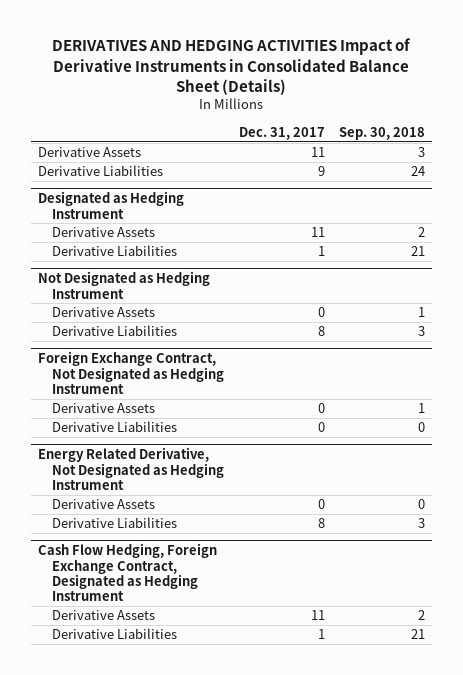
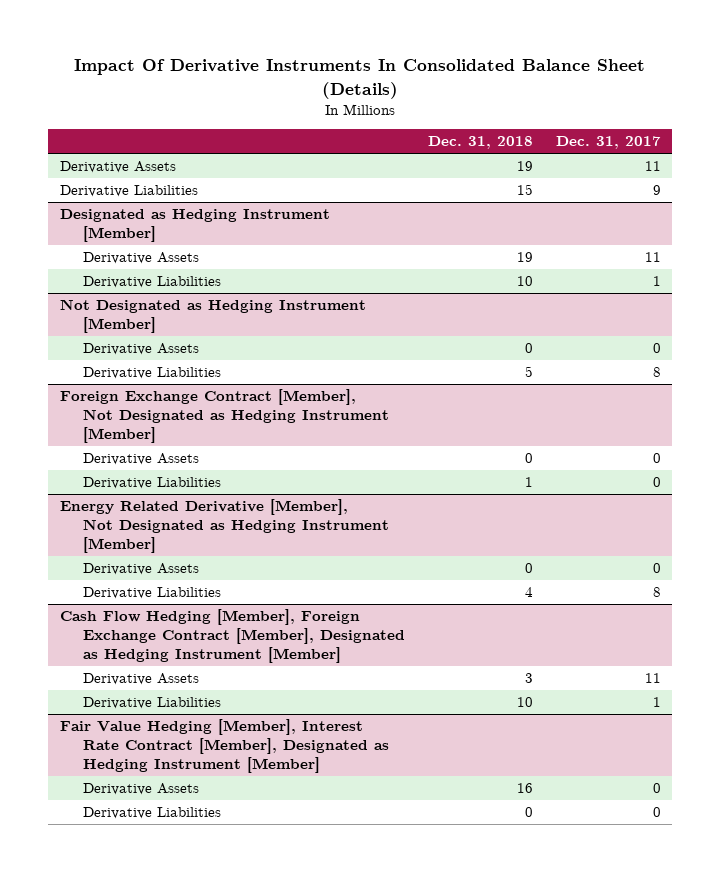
[52,38,412,95] DERIVATIVES AND HEDGING ACTIVITIES Impact of Derivative Instruments in Consolidated Balance Sheet (Details) -> [74,59,646,99] Impact Of Derivative Instruments In Consolidated Balance Sheet (Details)
[338,127,425,141] Sep. 30, 2018 -> none
none -> [428,136,534,150] Dec. 31, 2018
[38,191,185,219] Designated as Hedging Instrument -> [59,208,330,243] Designated as Hedging Instrument [Member]
[38,271,211,299] Not Designated as Hedging Instrument -> [59,298,366,334] Not Designated as Hedging Instrument [Member]
[38,351,225,394] Foreign Exchange Contract, Not Designated as Hedging Instrument -> [59,388,390,444] Foreign Exchange Contract [Member], Not Designated as Hedging Instrument [Member]
[38,447,225,490] Energy Related Derivative, Not Designated as Hedging Instrument -> [59,498,390,554] Energy Related Derivative [Member], Not Designated as Hedging Instrument [Member]
[38,543,218,602] Cash Flow Hedging, Foreign Exchange Contract, Designated as Hedging Instrument -> [59,608,406,664] Cash Flow Hedging [Member], Foreign Exchange Contract [Member], Designated as Hedging Instrument [Member]
none -> [59,718,390,774] Fair Value Hedging [Member], Interest Rate Contract [Member], Designated as Hedging Instrument [Member]
none -> [83,782,200,795] Derivative Assets
none -> [83,806,222,819] Derivative Liabilities

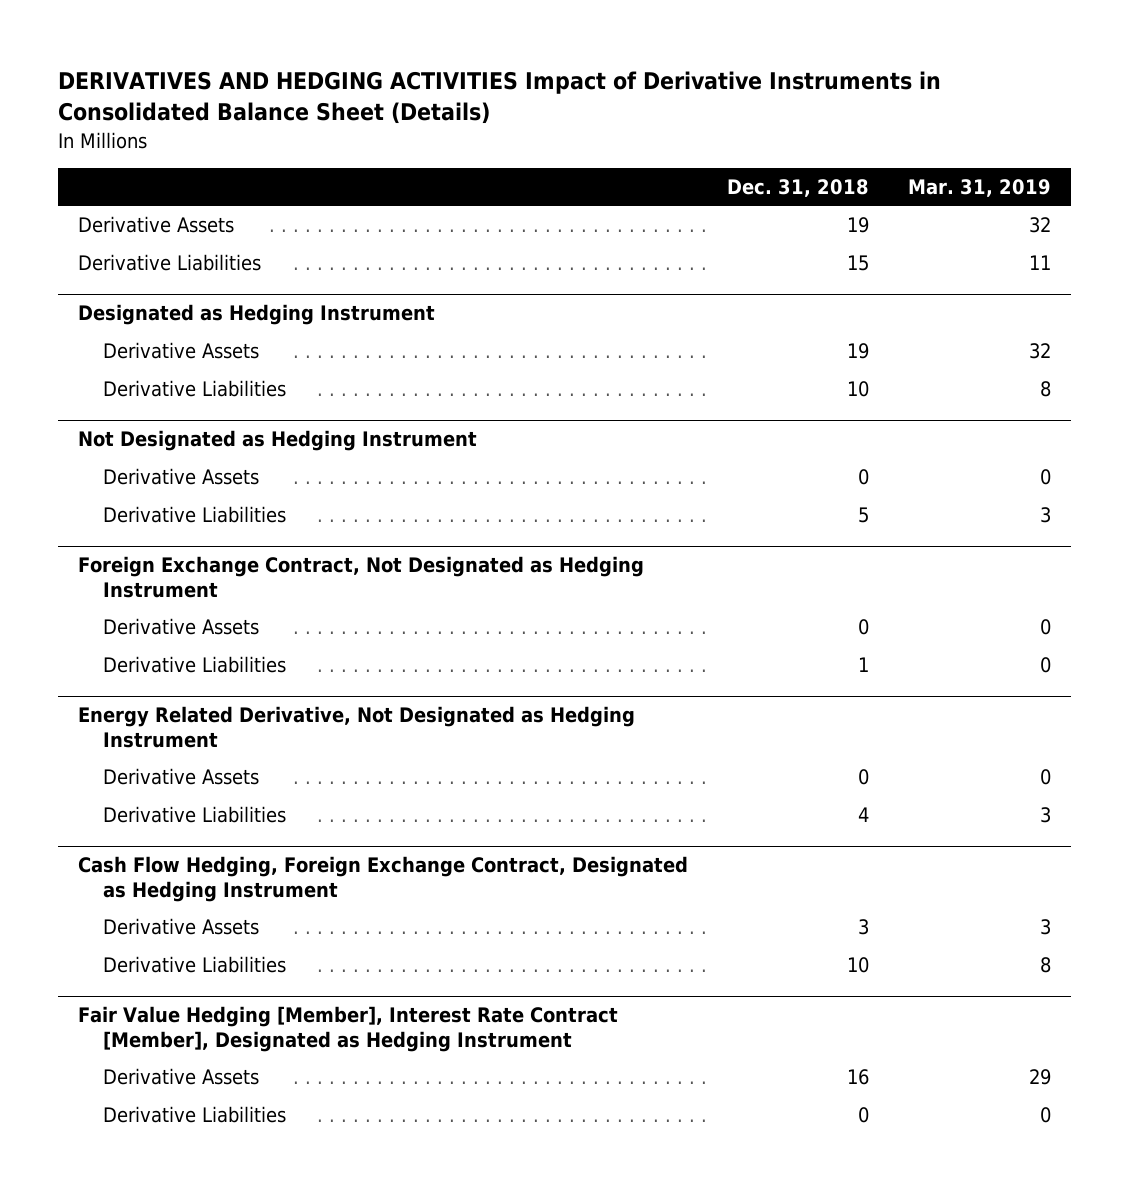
[74,59,646,99] Impact Of Derivative Instruments In Consolidated Balance Sheet (Details) -> [58,71,942,125] DERIVATIVES AND HEDGING ACTIVITIES Impact of Derivative Instruments in Consolidated Balance Sheet (Details)
[555,136,661,150] Dec. 31, 2017 -> none
none -> [908,178,1052,197] Mar. 31, 2019
[59,208,330,243] Designated as Hedging Instrument [Member] -> [77,304,435,326] Designated as Hedging Instrument
[59,298,366,334] Not Designated as Hedging Instrument [Member] -> [77,430,477,452] Not Designated as Hedging Instrument
[59,388,390,444] Foreign Exchange Contract [Member], Not Designated as Hedging Instrument [Member] -> [77,556,644,598] Foreign Exchange Contract, Not Designated as Hedging Instrument
[59,498,390,554] Energy Related Derivative [Member], Not Designated as Hedging Instrument [Member] -> [77,706,635,748] Energy Related Derivative, Not Designated as Hedging Instrument
[59,608,406,664] Cash Flow Hedging [Member], Foreign Exchange Contract [Member], Designated as Hedging Instrument [Member] -> [77,856,688,902] Cash Flow Hedging, Foreign Exchange Contract, Designated as Hedging Instrument
[59,718,390,774] Fair Value Hedging [Member], Interest Rate Contract [Member], Designated as Hedging Instrument [Member] -> [77,1006,618,1052] Fair Value Hedging [Member], Interest Rate Contract [Member], Designated as Hedging Instrument

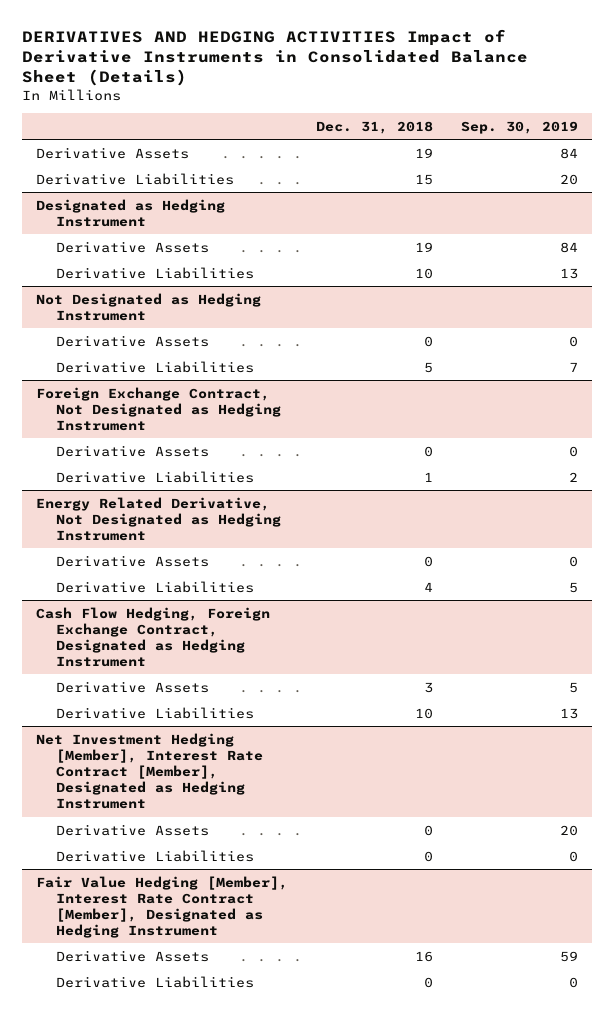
[908,178,1052,197] Mar. 31, 2019 -> none
none -> [461,120,579,134] Sep. 30, 2019
none -> [35,732,264,809] Net Investment Hedging [Member], Interest Rate Contract [Member], Designated as Hedging Instrument
none -> [56,823,210,836] Derivative Assets
none -> [56,849,255,862] Derivative Liabilities

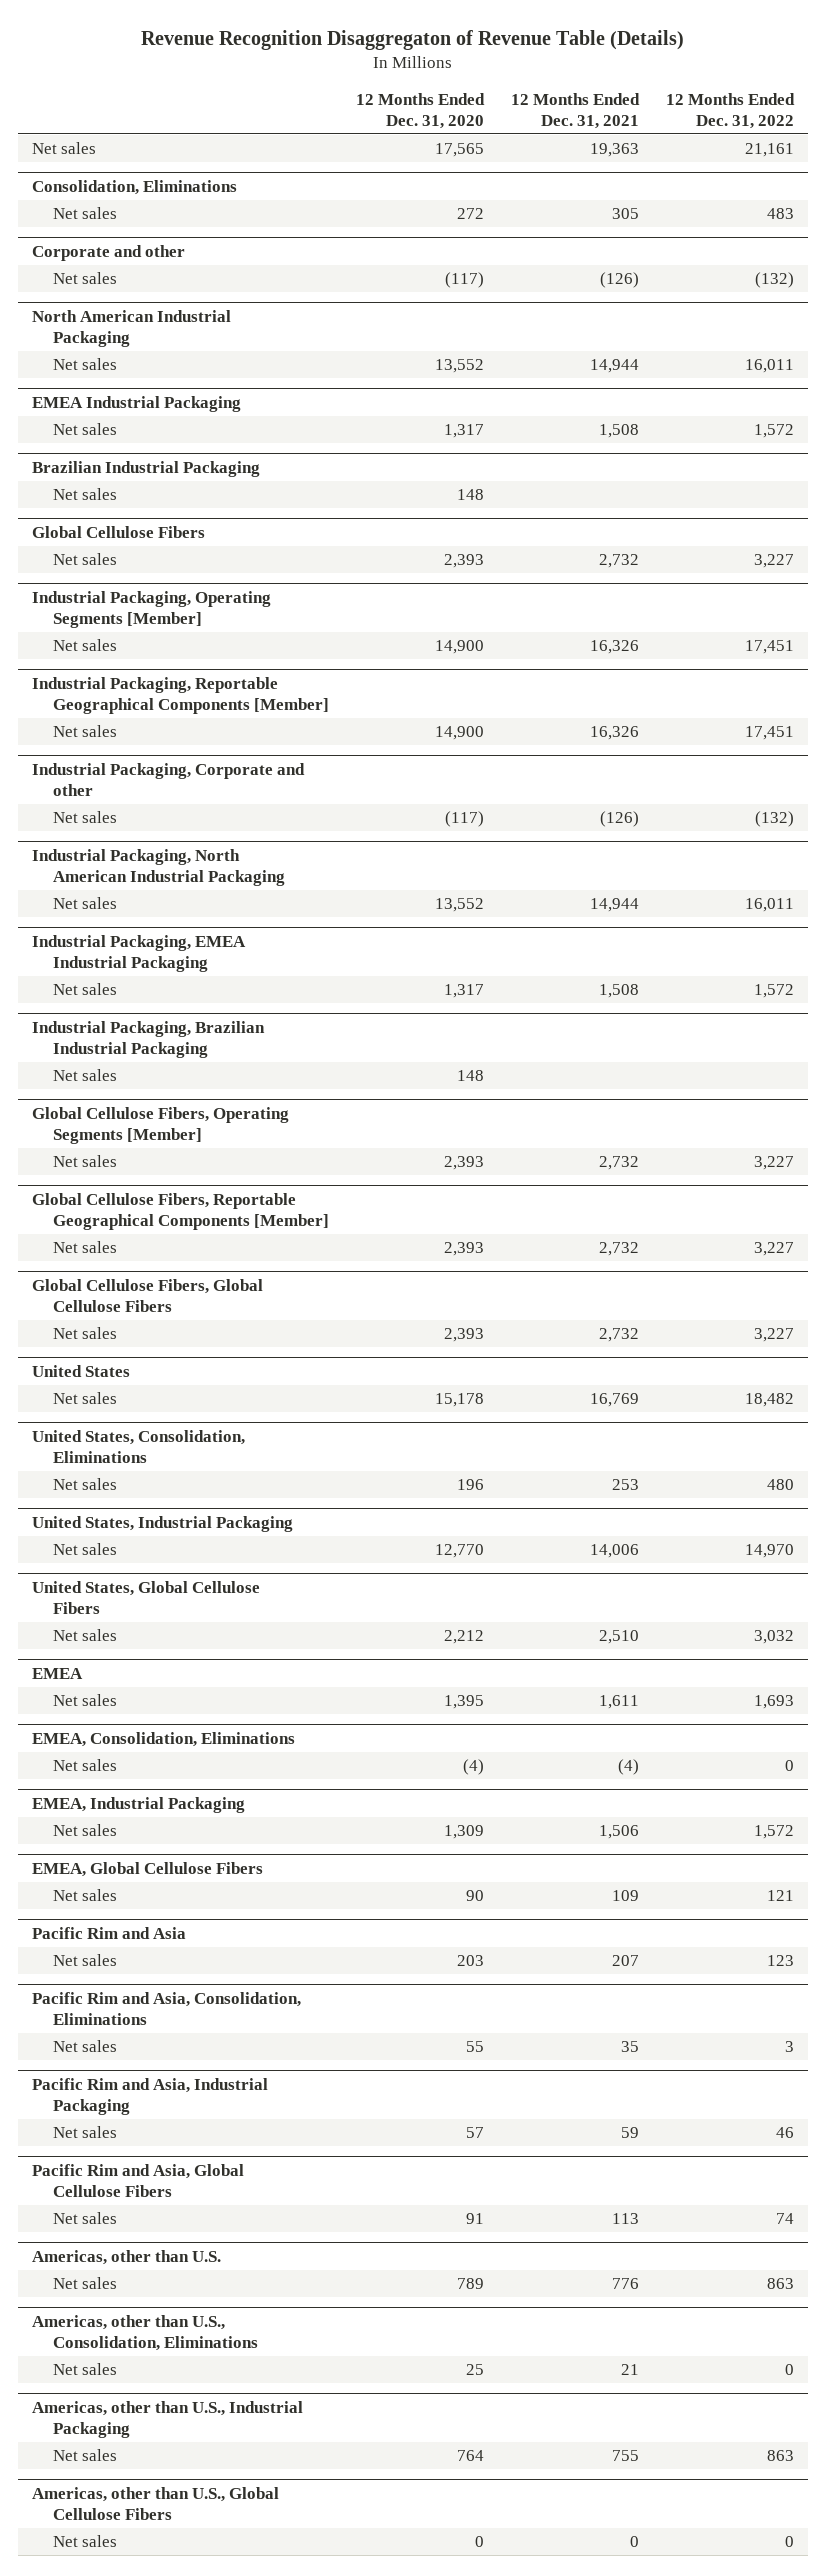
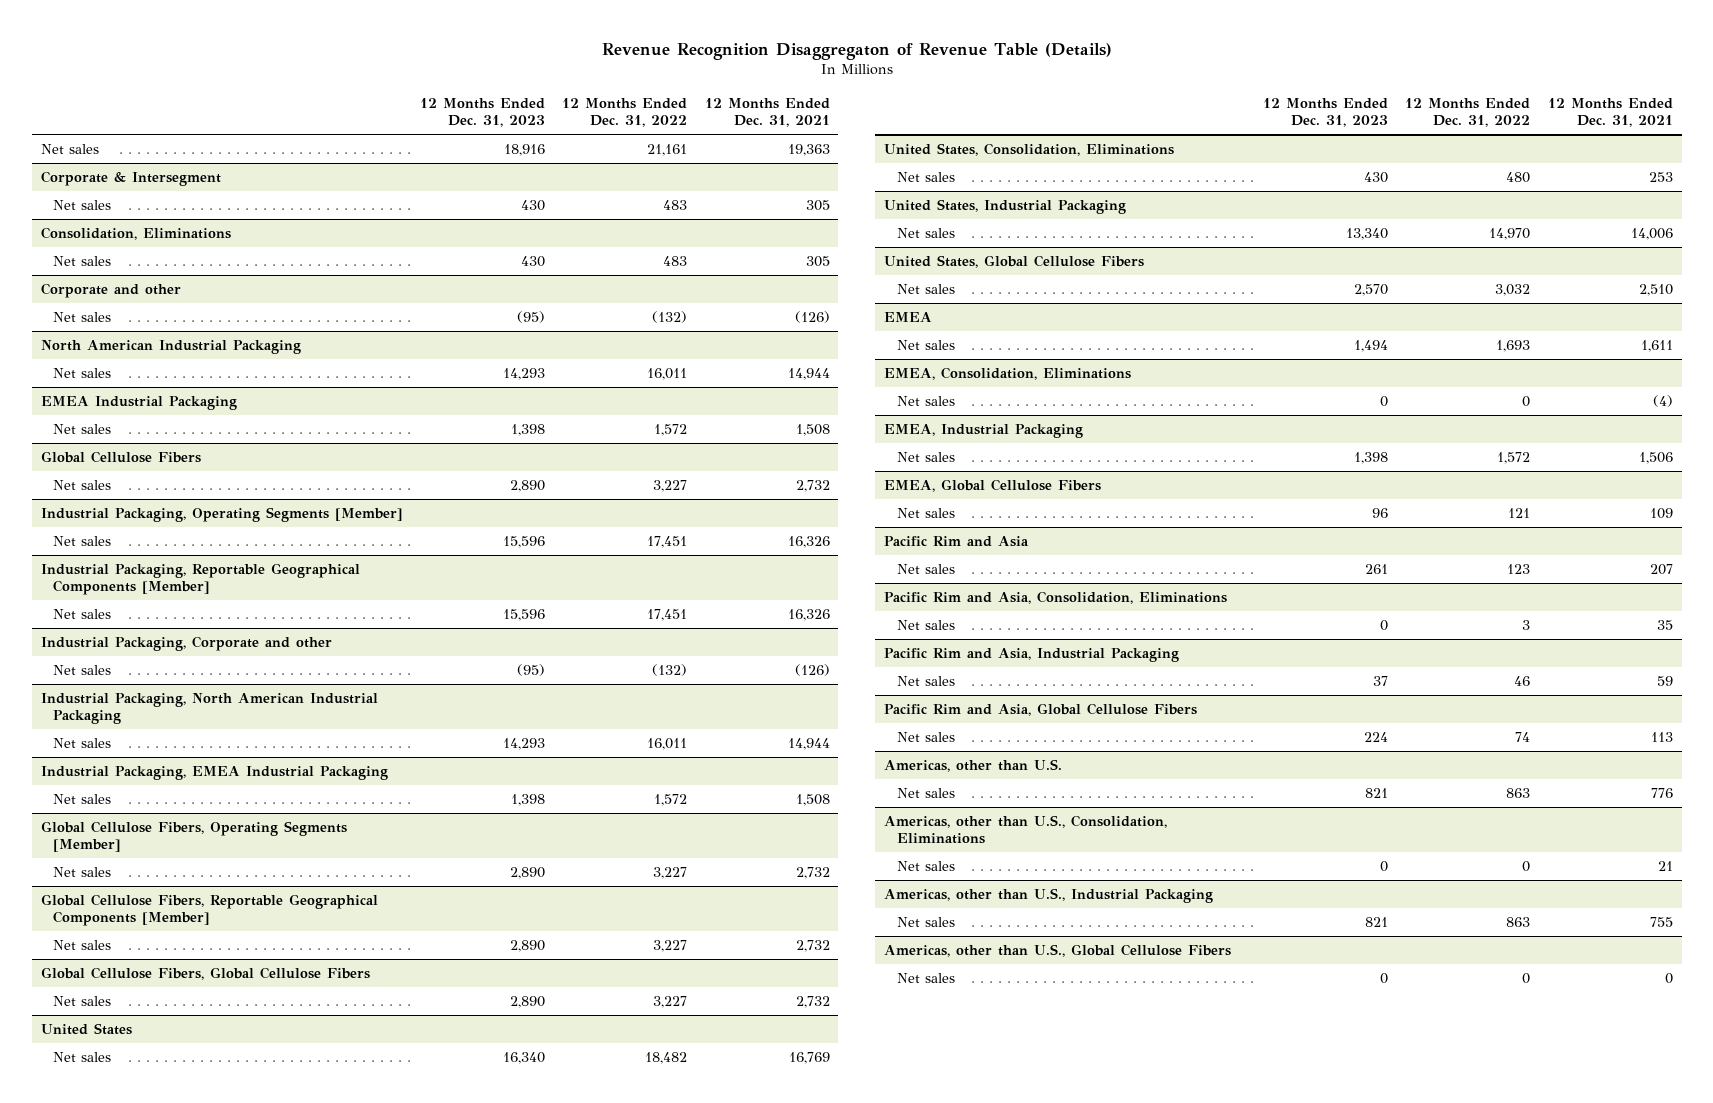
[356,92,486,129] 12 Months Ended Dec. 31, 2020 -> none
none -> [420,98,546,128] 12 Months Ended Dec. 31, 2023
none -> [40,171,221,187] Corporate & Intersegment
none -> [53,200,112,211] Net sales
[31,460,260,477] Brazilian Industrial Packaging -> none
[53,488,118,501] Net sales -> none
[31,1020,265,1058] Industrial Packaging, Brazilian Industrial Packaging -> none
[53,1069,118,1082] Net sales -> none

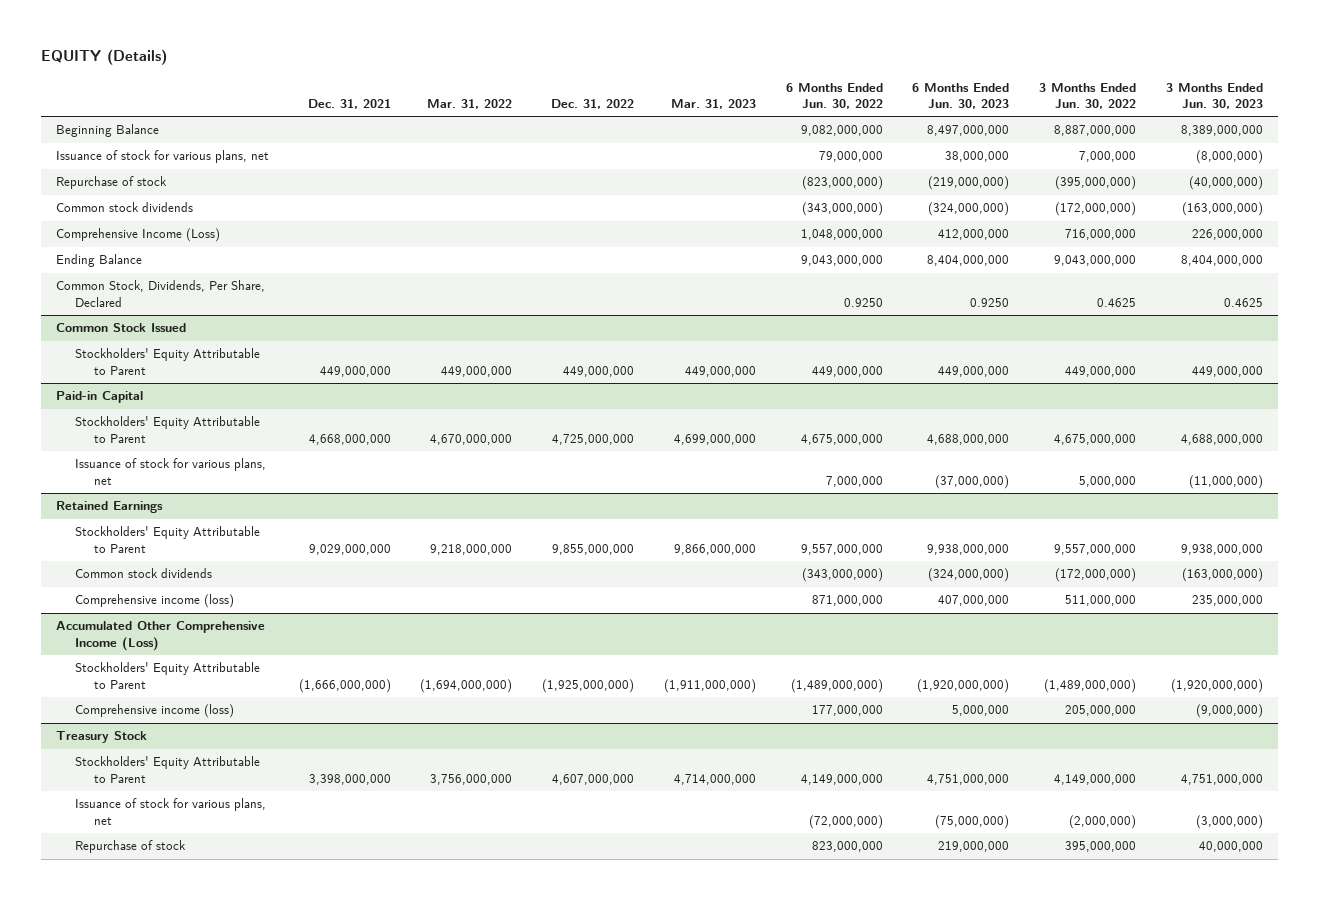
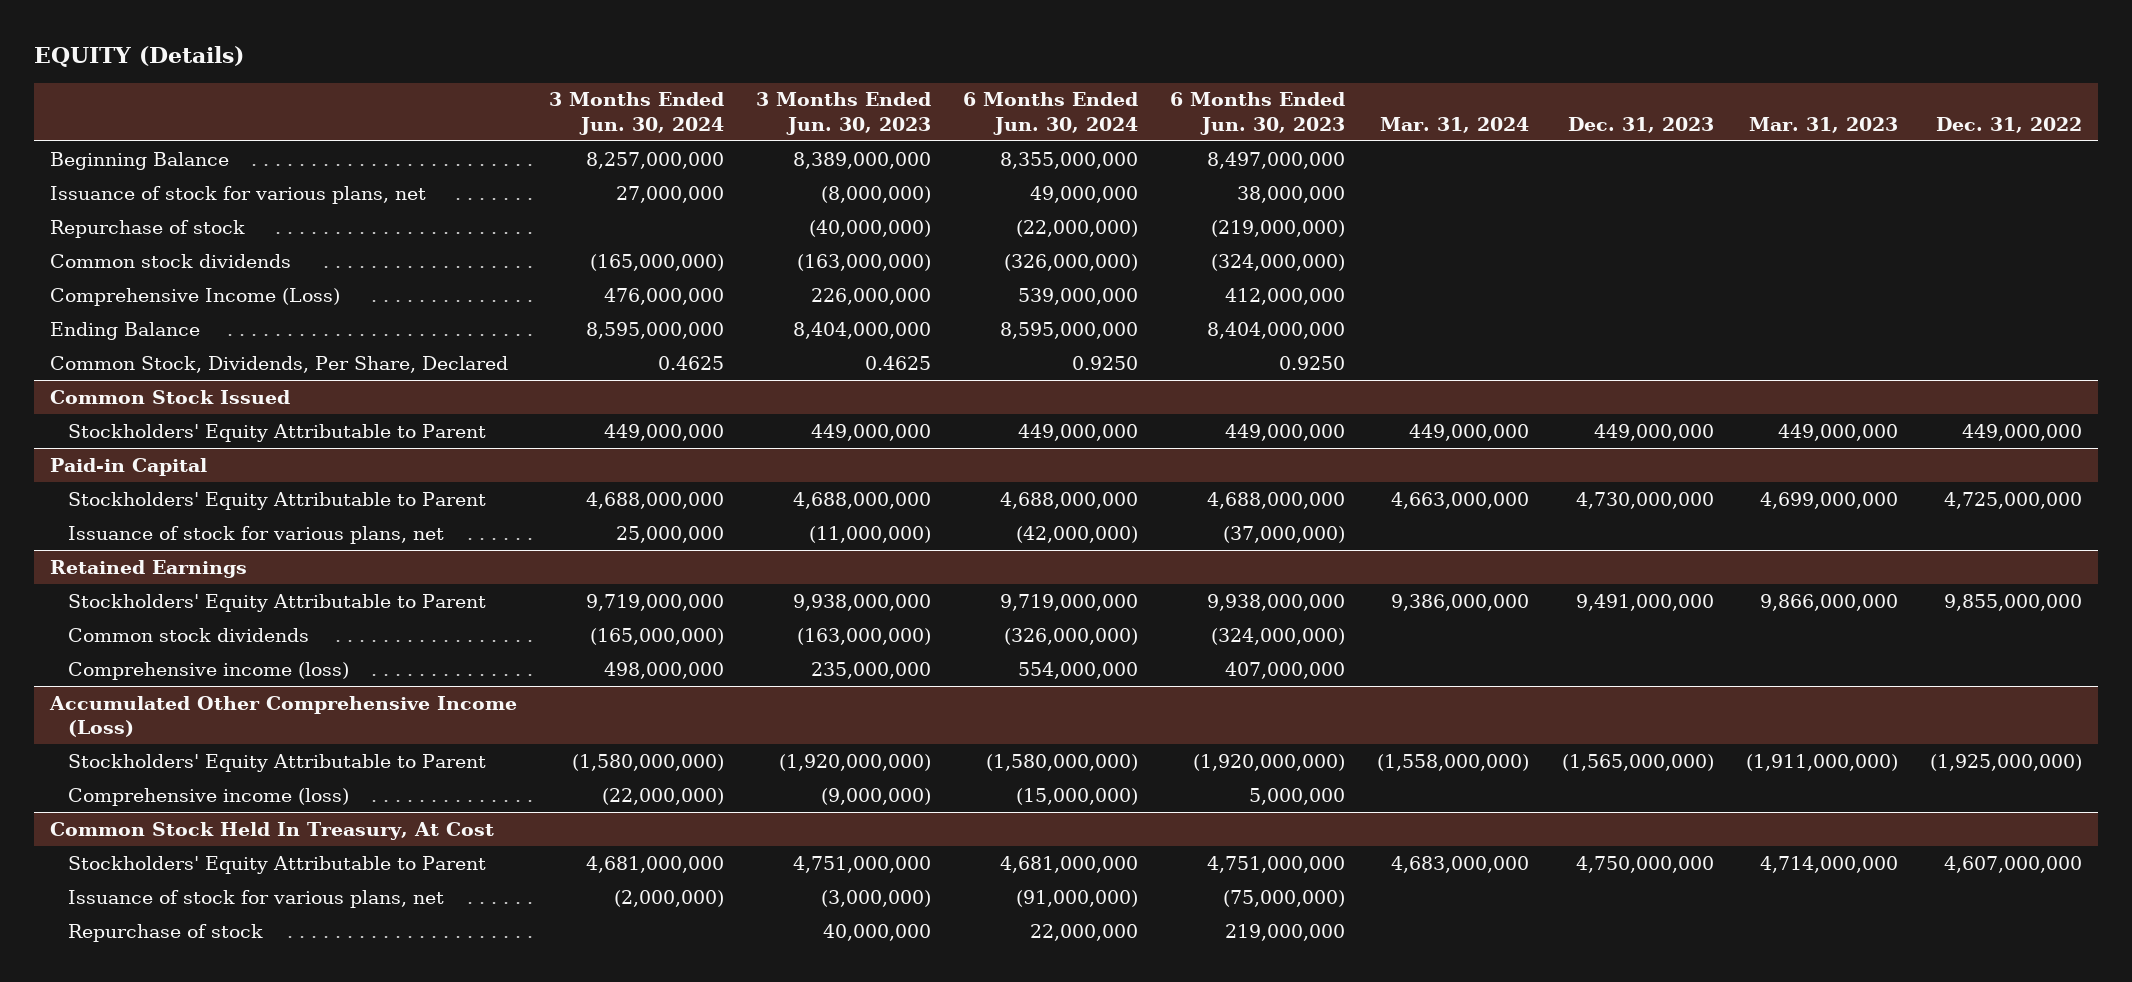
[307,99,391,110] Dec. 31, 2021 -> none
[427,99,513,110] Mar. 31, 2022 -> none
[785,82,883,110] 6 Months Ended Jun. 30, 2022 -> none
[1039,82,1137,110] 3 Months Ended Jun. 30, 2022 -> none
none -> [548,92,724,135] 3 Months Ended Jun. 30, 2024
none -> [963,92,1139,135] 6 Months Ended Jun. 30, 2024
none -> [1380,116,1530,133] Mar. 31, 2024
none -> [1567,116,1714,133] Dec. 31, 2023
[55,731,147,744] Treasury Stock -> [49,821,494,840] Common Stock Held In Treasury, At Cost

